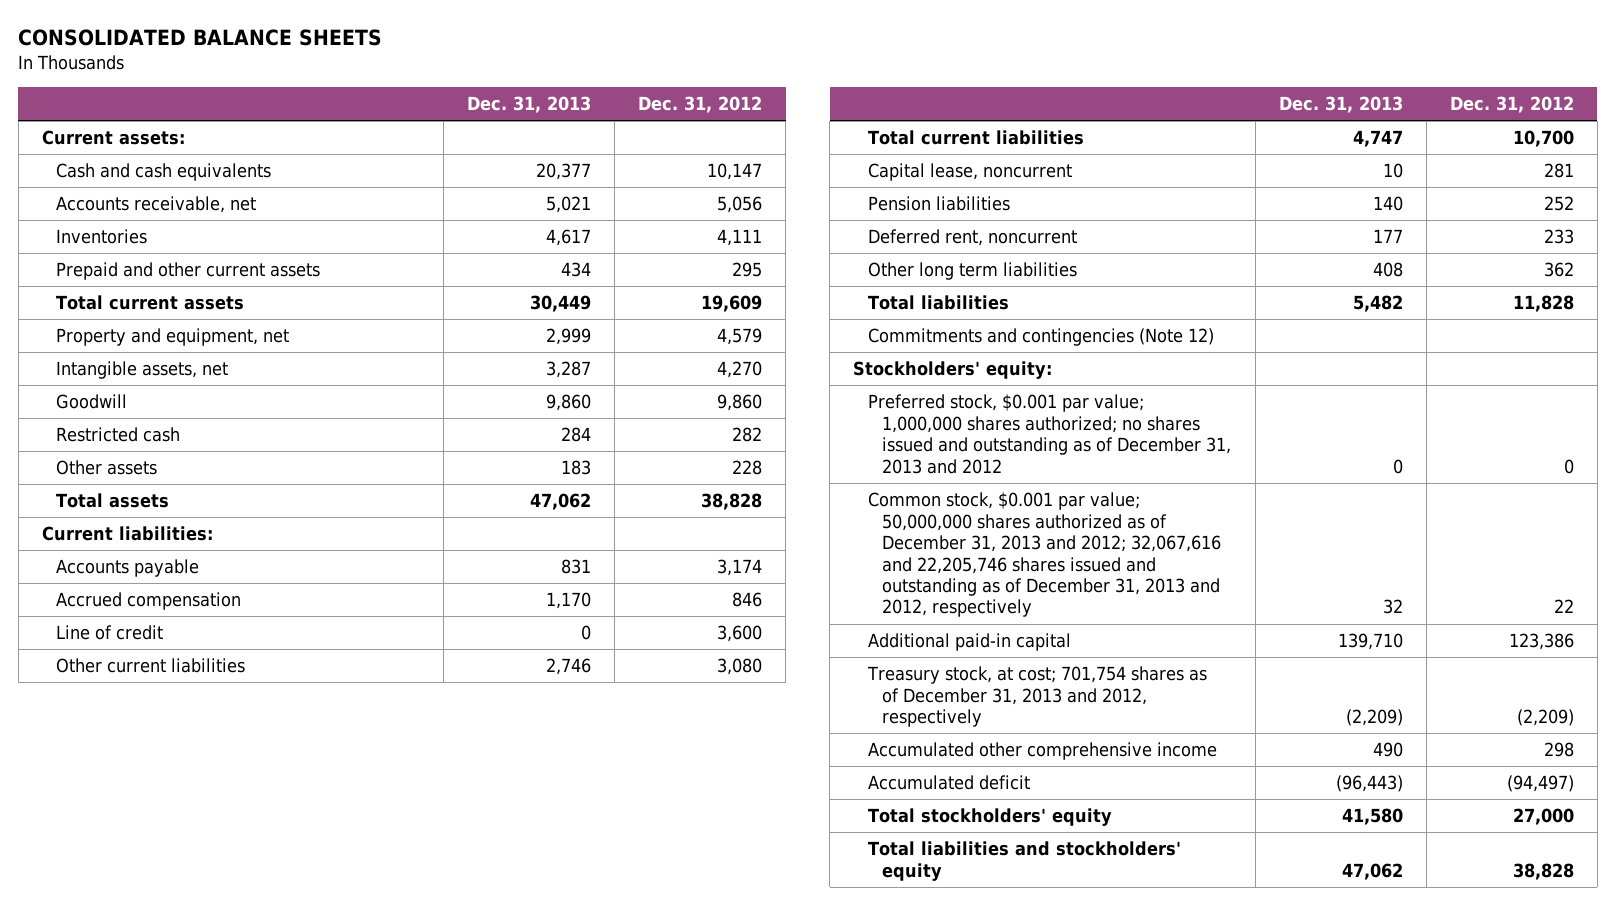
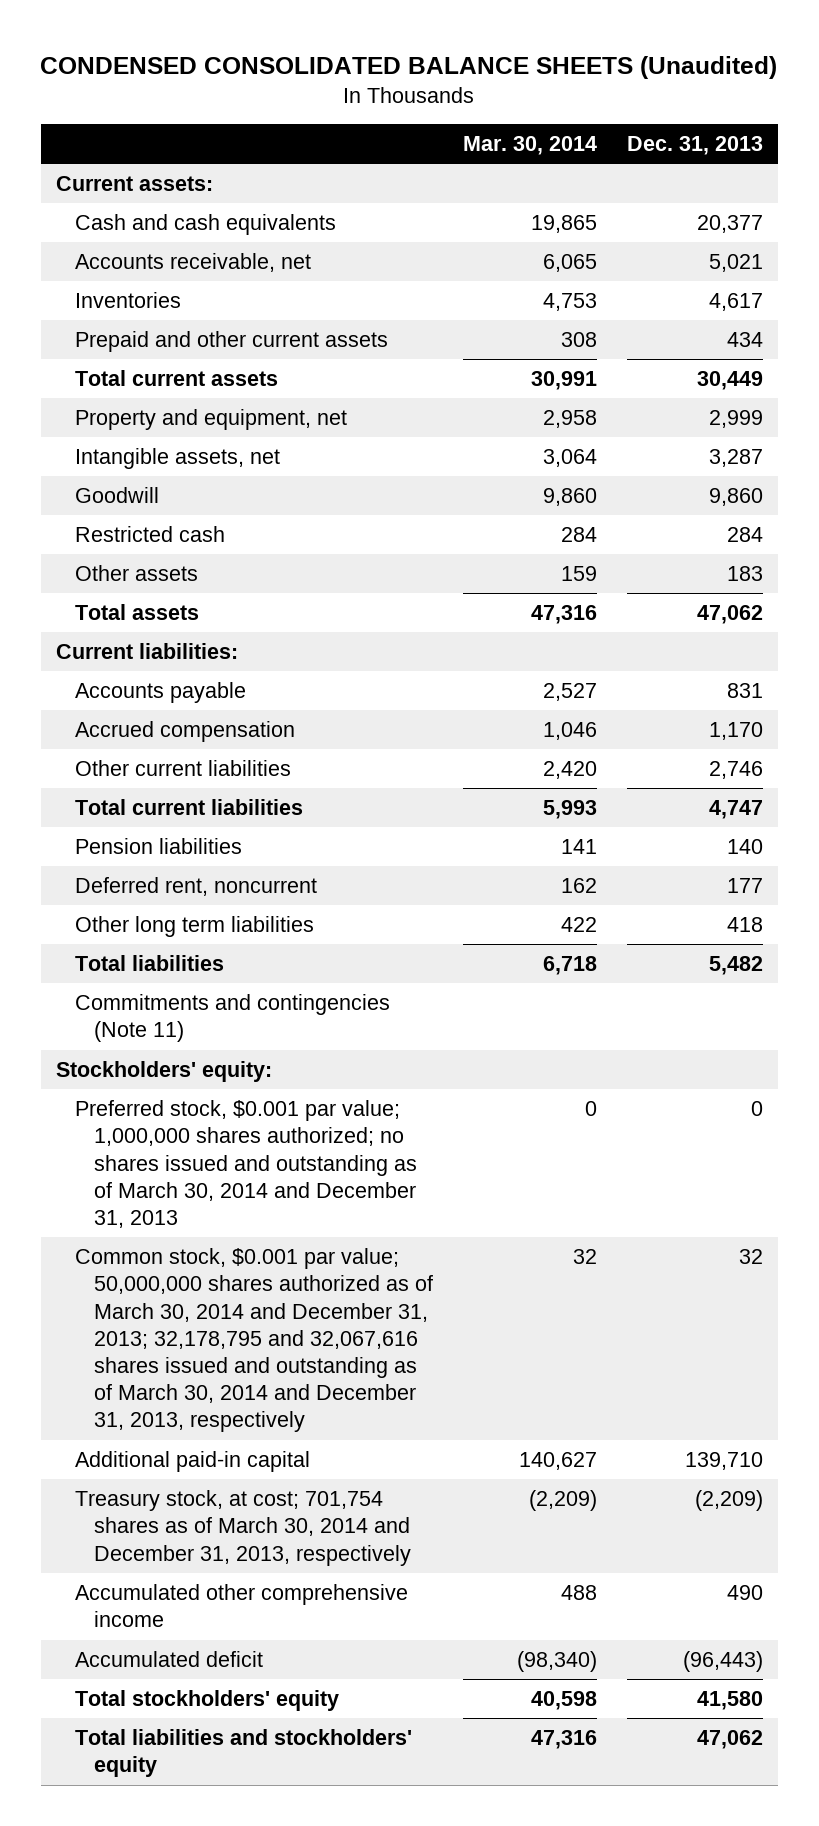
[18,29,383,47] CONSOLIDATED BALANCE SHEETS -> [40,55,778,79] CONDENSED CONSOLIDATED BALANCE SHEETS (Unaudited)
[638,95,763,113] Dec. 31, 2012 -> none
none -> [463,135,598,155] Mar. 30, 2014
[56,625,164,641] Line of credit -> none
[867,163,1072,182] Capital lease, noncurrent -> none
[1372,262,1403,278] 408 -> [727,917,764,933] 418
[867,328,1214,347] Commitments and contingencies (Note 12) -> [74,994,390,1043] Commitments and contingencies (Note 11)
[867,394,1232,474] Preferred stock, $0.001 par value; 1,000,000 shares authorized; no shares issued and outstanding as of December 31, 2013 and 2012 -> [74,1100,418,1229] Preferred stock, $0.001 par value; 1,000,000 shares authorized; no shares issued and outstanding as of March 30, 2014 and December 31, 2013
[867,492,1222,618] Common stock, $0.001 par value; 50,000,000 shares authorized as of December 31, 2013 and 2012; 32,067,616 and 22,205,746 shares issued and outstanding as of December 31, 2013 and 2012, respectively -> [74,1248,434,1433] Common stock, $0.001 par value; 50,000,000 shares authorized as of March 30, 2014 and December 31, 2013; 32,178,795 and 32,067,616 shares issued and outstanding as of March 30, 2014 and December 31, 2013, respectively
[866,666,1207,728] Treasury stock, at cost; 701,754 shares as of December 31, 2013 and 2012, respectively -> [74,1490,412,1566] Treasury stock, at cost; 701,754 shares as of March 30, 2014 and December 31, 2013, respectively

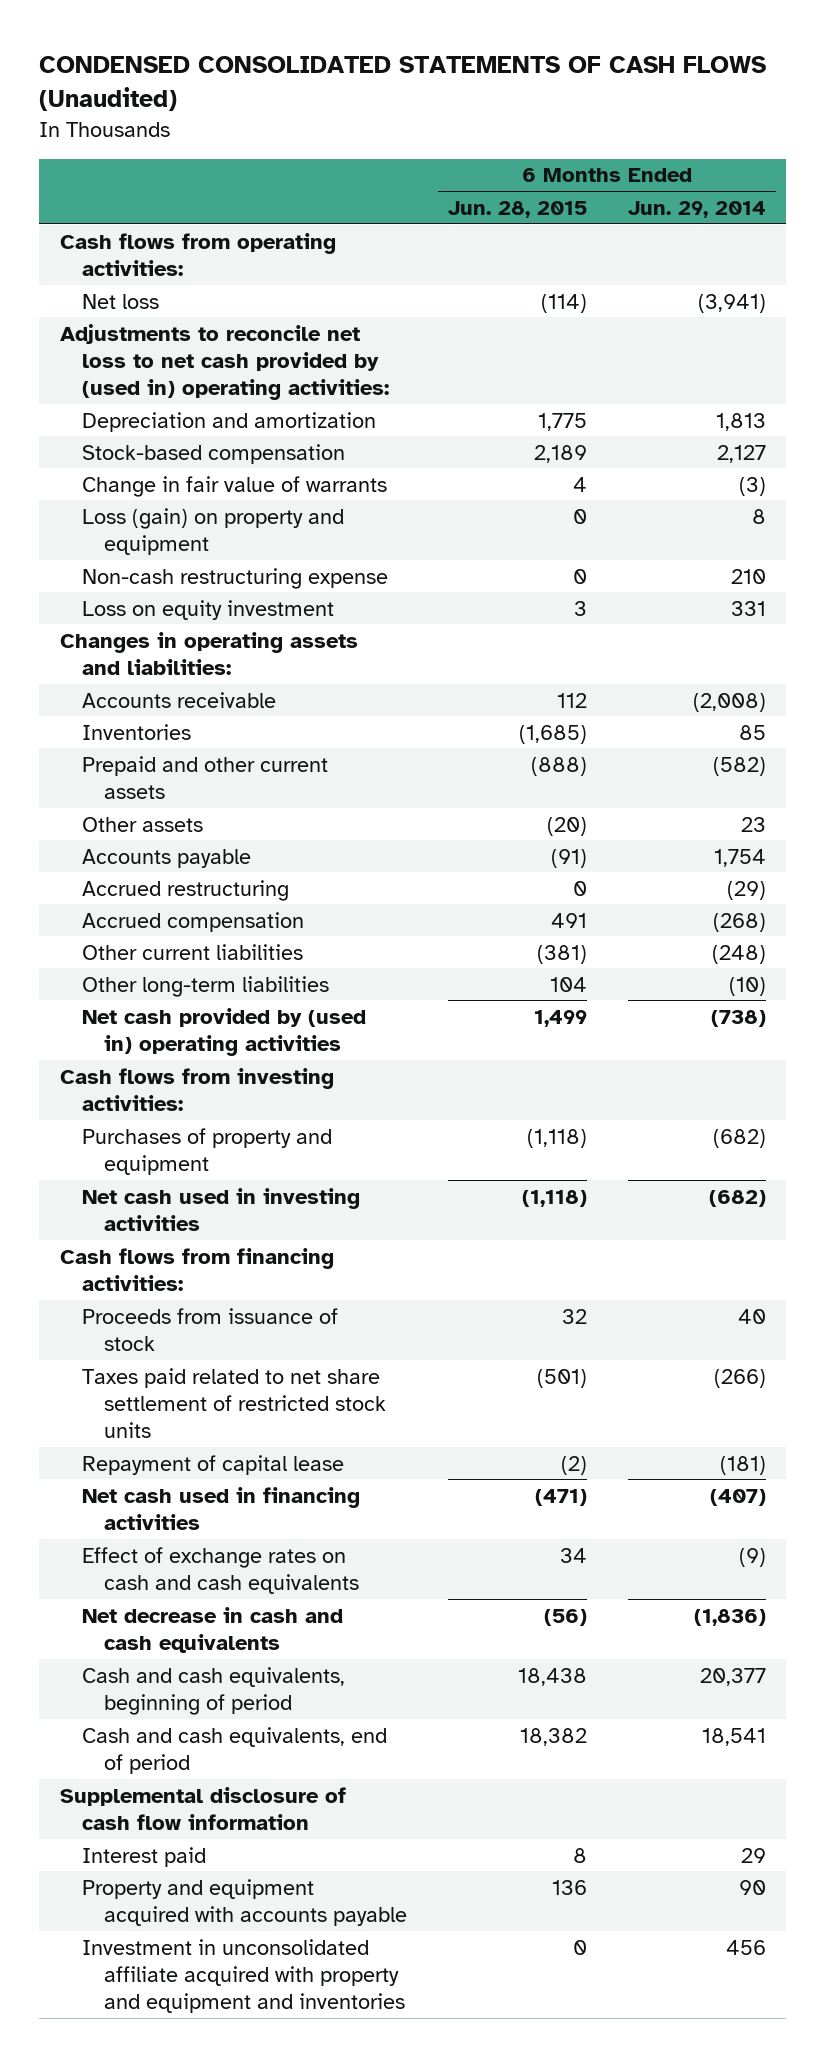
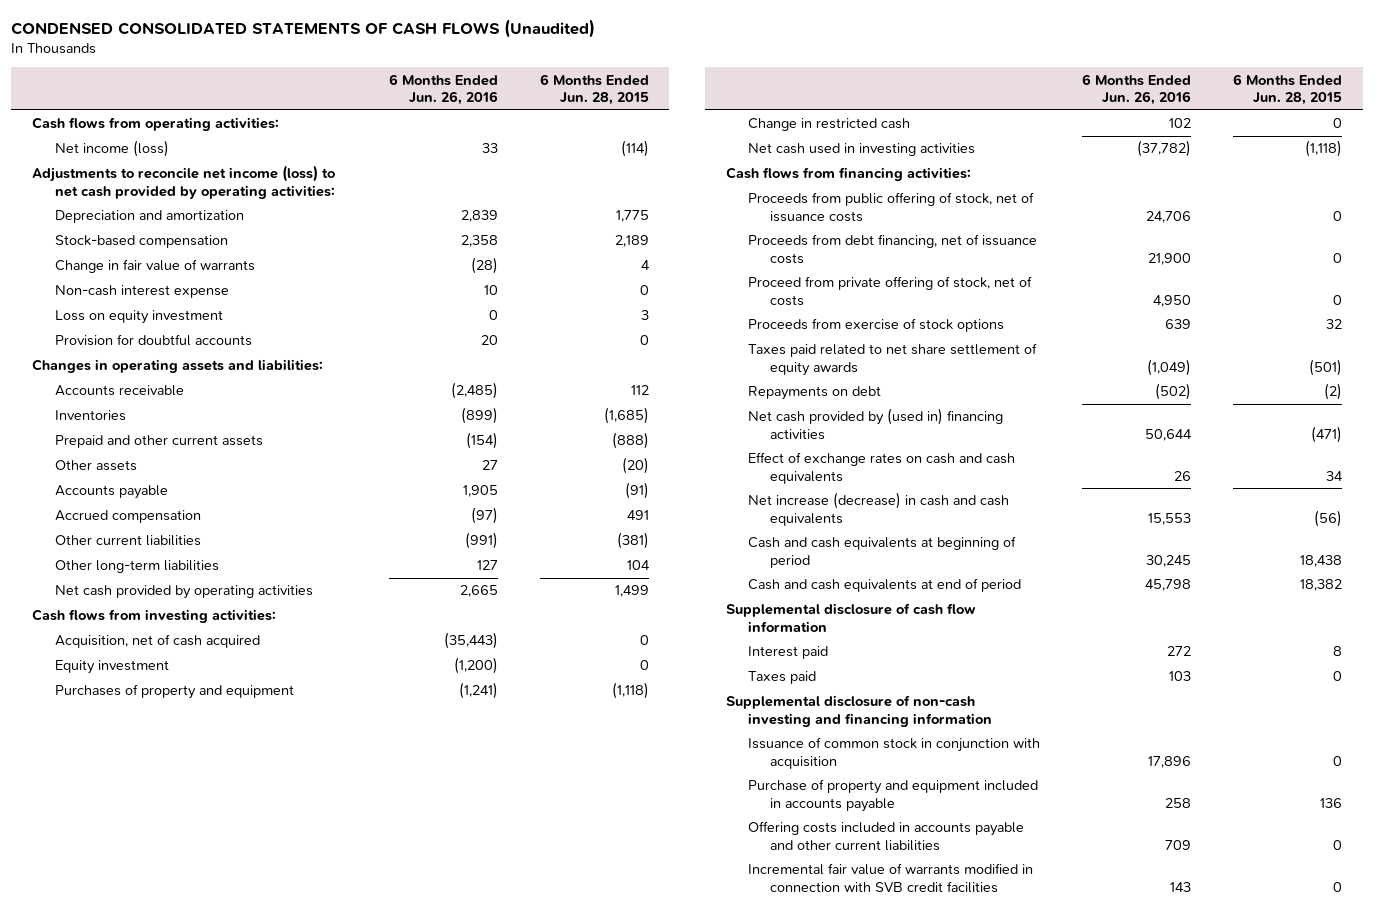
[627,200,766,218] Jun. 29, 2014 -> none
none -> [388,73,498,105] 6 Months Ended Jun. 26, 2016
[81,293,159,309] Net loss -> [54,140,169,158] Net income (loss)
[59,323,389,400] Adjustments to reconcile net loss to net cash provided by (used in) operating activities: -> [32,165,336,199] Adjustments to reconcile net income (loss) to net cash provided by operating activities:
[81,507,344,555] Loss (gain) on property and equipment -> none
[81,567,388,589] Non-cash restructuring expense -> [54,285,229,299] Non-cash interest expense
none -> [54,334,252,347] Provision for doubtful accounts
[81,879,289,901] Accrued restructuring -> none
[81,1007,366,1056] Net cash provided by (used in) operating activities -> [54,585,313,600] Net cash provided by operating activities
none -> [54,634,260,649] Acquisition, net of cash acquired
none -> [54,660,169,675] Equity investment
none -> [748,118,911,132] Change in restricted cash
[81,1454,344,1475] Repayment of capital lease -> none
none -> [748,192,1035,222] Proceeds from public offering of stock, net of issuance costs
none -> [748,234,1038,264] Proceeds from debt financing, net of issuance costs
none -> [748,276,1033,306] Proceed from private offering of stock, net of costs
[81,1307,338,1351] Proceeds from issuance of stock -> [748,318,1005,333] Proceeds from exercise of stock options
[81,1367,386,1438] Taxes paid related to net share settlement of restricted stock units -> [748,343,1038,376] Taxes paid related to net share settlement of equity awards
none -> [748,386,882,401] Repayments on debt
[81,1486,360,1530] Net cash used in financing activities -> [748,408,1004,440] Net cash provided by (used in) financing activities
[81,1606,343,1653] Net decrease in cash and cash equivalents -> [748,492,1010,526] Net increase (decrease) in cash and cash equivalents
[81,1666,345,1715] Cash and cash equivalents, beginning of period -> [748,536,1017,568] Cash and cash equivalents at beginning of period
[81,1726,387,1774] Cash and cash equivalents, end of period -> [748,578,1022,593] Cash and cash equivalents at end of period
[81,1938,405,2013] Investment in unconsolidated affiliate acquired with property and equipment and inventories -> none
none -> [748,671,817,685] Taxes paid
none -> [726,695,993,727] Supplemental disclosure of non-cash investing and financing information
none -> [748,737,1041,769] Issuance of common stock in conjunction with acquisition
[81,1878,407,1926] Property and equipment acquired with accounts payable -> [748,779,1039,812] Purchase of property and equipment included in accounts payable
none -> [748,821,1025,851] Offering costs included in accounts payable and other current liabilities
none -> [748,863,1034,893] Incremental fair value of warrants modified in connection with SVB credit facilities

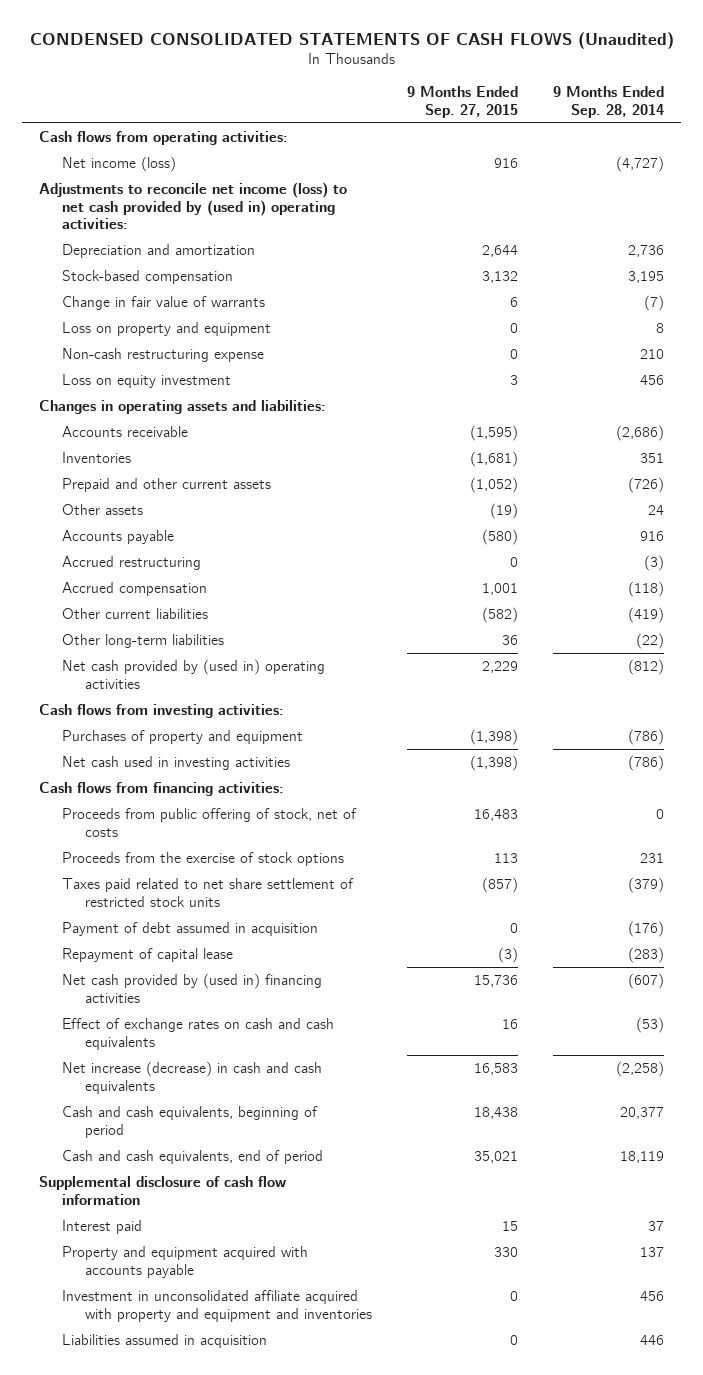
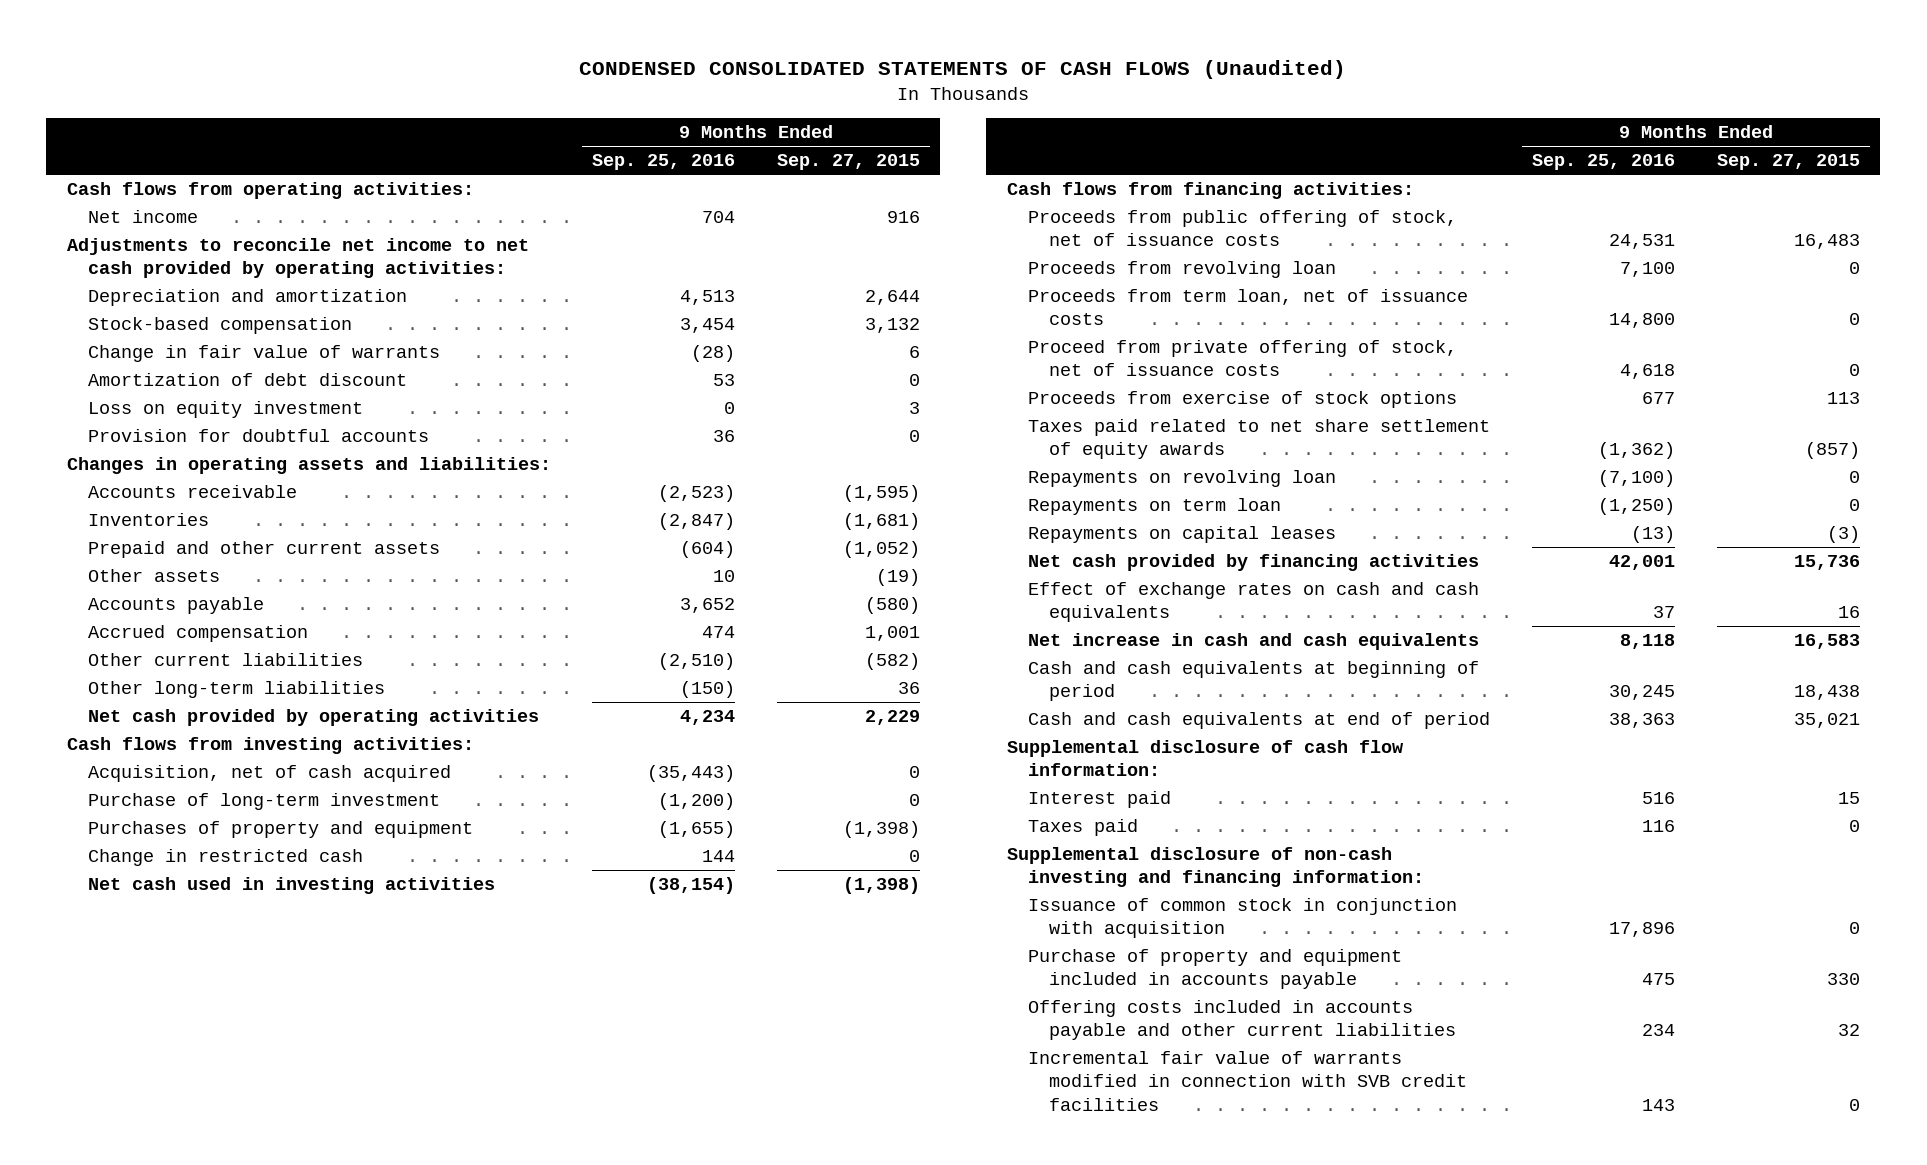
[552,86,664,118] 9 Months Ended Sep. 28, 2014 -> none
none -> [592,154,736,171] Sep. 25, 2016
[62,156,177,173] Net income (loss) -> [88,210,199,224] Net income
[39,182,348,230] Adjustments to reconcile net income (loss) to net cash provided by (used in) operating activities: -> [67,238,530,279] Adjustments to reconcile net income to net cash provided by operating activities:
[62,322,272,337] Loss on property and equipment -> none
[62,348,265,363] Non-cash restructuring expense -> none
none -> [88,373,408,387] Amortization of debt discount
none -> [88,429,430,443] Provision for doubtful accounts
[62,556,202,571] Accrued restructuring -> none
[62,659,326,689] Net cash provided by (used in) operating activities -> [88,709,540,727] Net cash provided by operating activities
none -> [88,765,452,783] Acquisition, net of cash acquired
none -> [88,793,441,811] Purchase of long-term investment
none -> [88,849,364,867] Change in restricted cash
[62,922,319,937] Payment of debt assumed in acquisition -> none
[62,808,358,837] Proceeds from public offering of stock, net of costs -> [1027,210,1457,247] Proceeds from public offering of stock, net of issuance costs
none -> [1027,261,1336,279] Proceeds from revolving loan
none -> [1027,289,1468,326] Proceeds from term loan, net of issuance costs
none -> [1027,340,1457,377] Proceed from private offering of stock, net of issuance costs
[62,852,345,867] Proceeds from the exercise of stock options -> [1027,391,1457,409] Proceeds from exercise of stock options
[62,878,355,907] Taxes paid related to net share settlement of restricted stock units -> [1027,419,1490,460] Taxes paid related to net share settlement of equity awards
none -> [1027,470,1336,488] Repayments on revolving loan
none -> [1027,498,1281,516] Repayments on term loan
[62,948,234,963] Repayment of capital lease -> [1027,526,1336,544] Repayments on capital leases
[62,973,323,1003] Net cash provided by (used in) financing activities -> [1027,554,1479,572] Net cash provided by financing activities
[62,1061,323,1094] Net increase (decrease) in cash and cash equivalents -> [1027,633,1479,651] Net increase in cash and cash equivalents
[62,1106,319,1138] Cash and cash equivalents, beginning of period -> [1027,661,1479,702] Cash and cash equivalents at beginning of period
[62,1150,324,1165] Cash and cash equivalents, end of period -> [1027,712,1490,730] Cash and cash equivalents at end of period
[39,1176,287,1205] Supplemental disclosure of cash flow information -> [1006,740,1403,777] Supplemental disclosure of cash flow information:
[62,1290,373,1322] Investment in unconsolidated affiliate acquired with property and equipment and inventories -> none
[62,1334,268,1349] Liabilities assumed in acquisition -> none
none -> [1027,819,1138,837] Taxes paid
none -> [1006,847,1424,888] Supplemental disclosure of non-cash investing and financing information:
none -> [1027,898,1457,939] Issuance of common stock in conjunction with acquisition
[62,1246,309,1278] Property and equipment acquired with accounts payable -> [1027,949,1402,990] Purchase of property and equipment included in accounts payable
none -> [1027,1000,1456,1041] Offering costs included in accounts payable and other current liabilities
none -> [1027,1051,1467,1111] Incremental fair value of warrants modified in connection with SVB credit facilities

